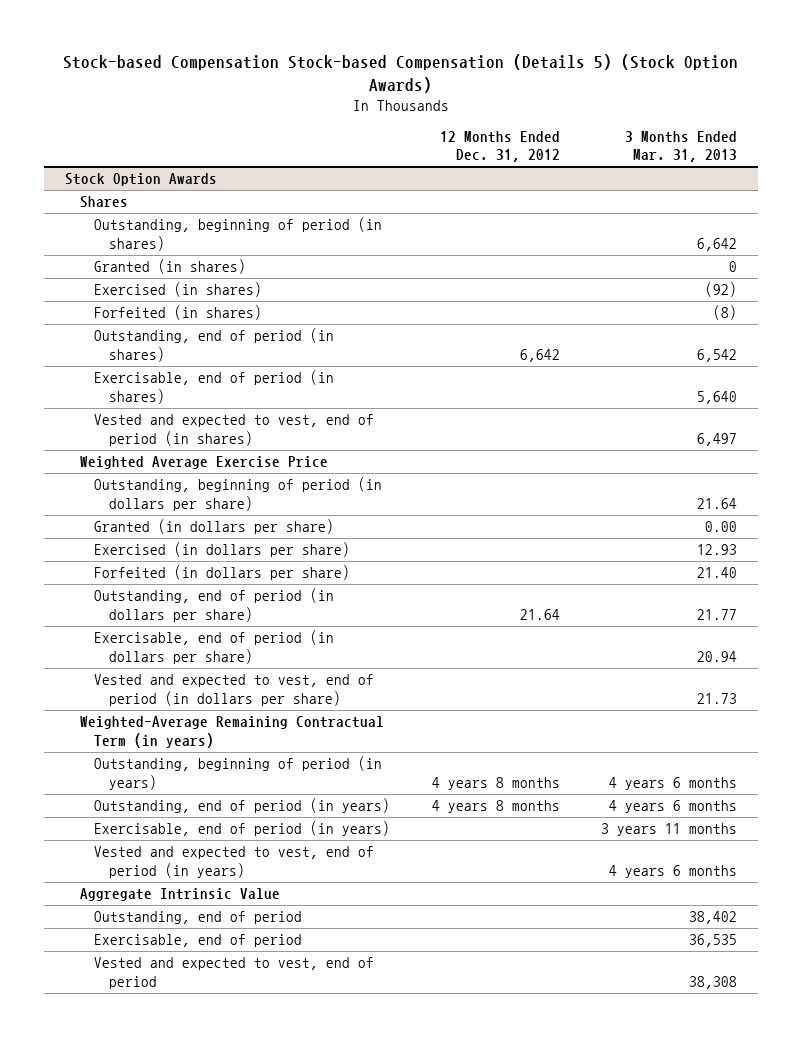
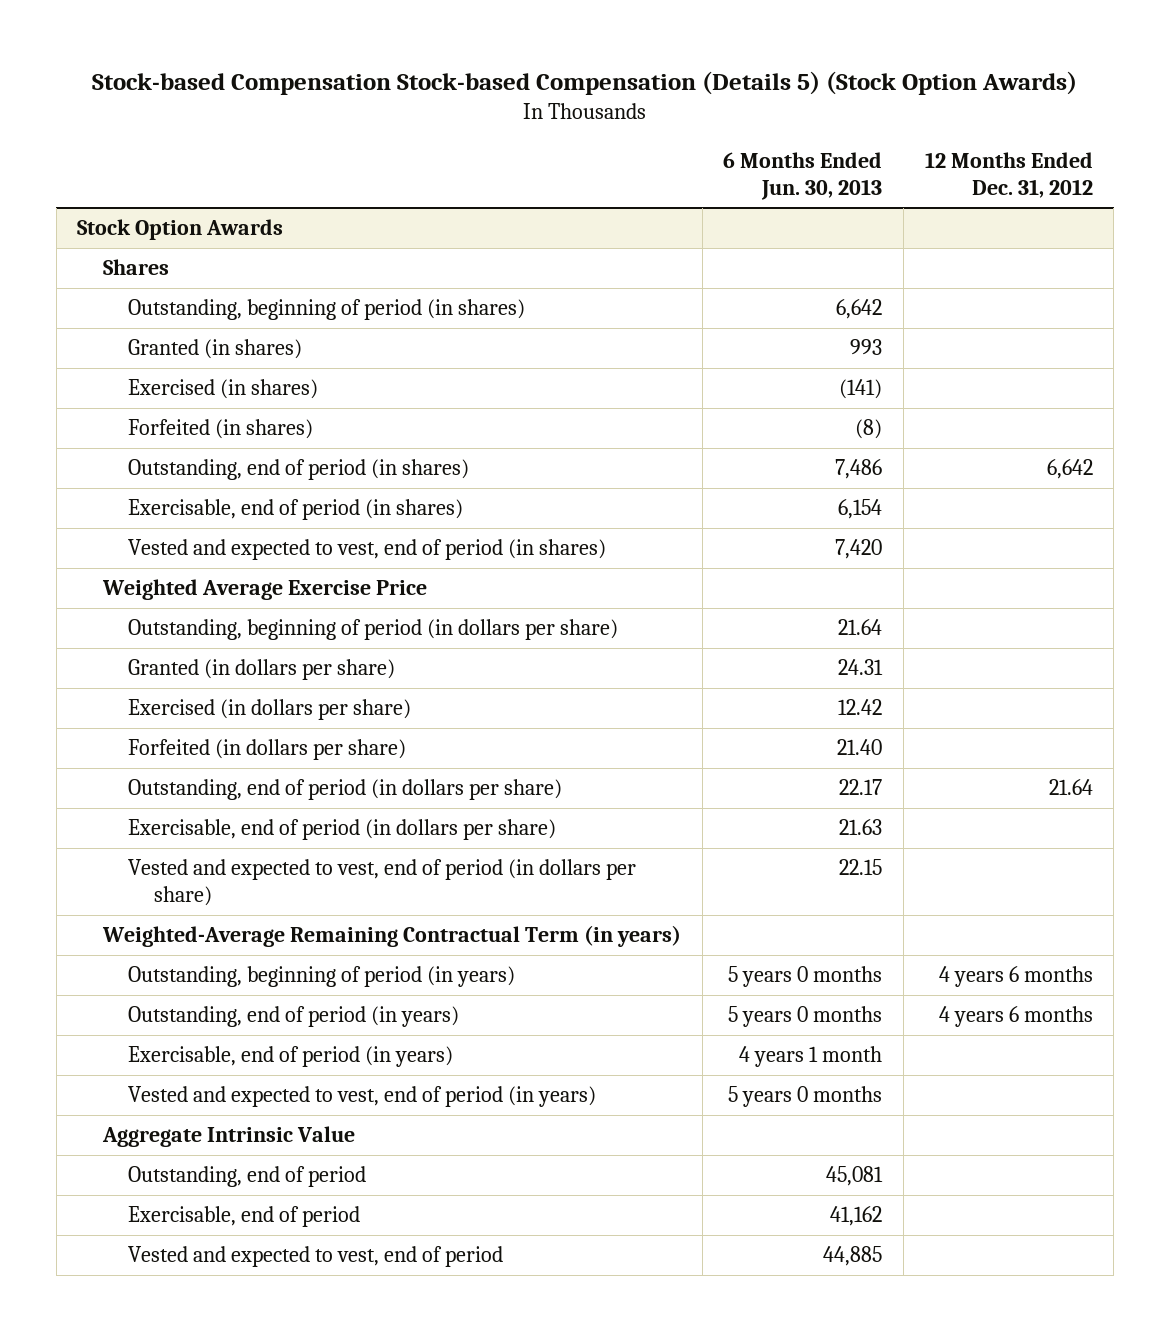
[625,130,738,163] 3 Months Ended Mar. 31, 2013 -> none
none -> [723,151,883,200] 6 Months Ended Jun. 30, 2013
[431,776,560,790] 4 years 8 months -> [938,966,1093,988] 4 years 6 months
[431,800,560,814] 4 years 8 months -> [938,1006,1093,1028] 4 years 6 months

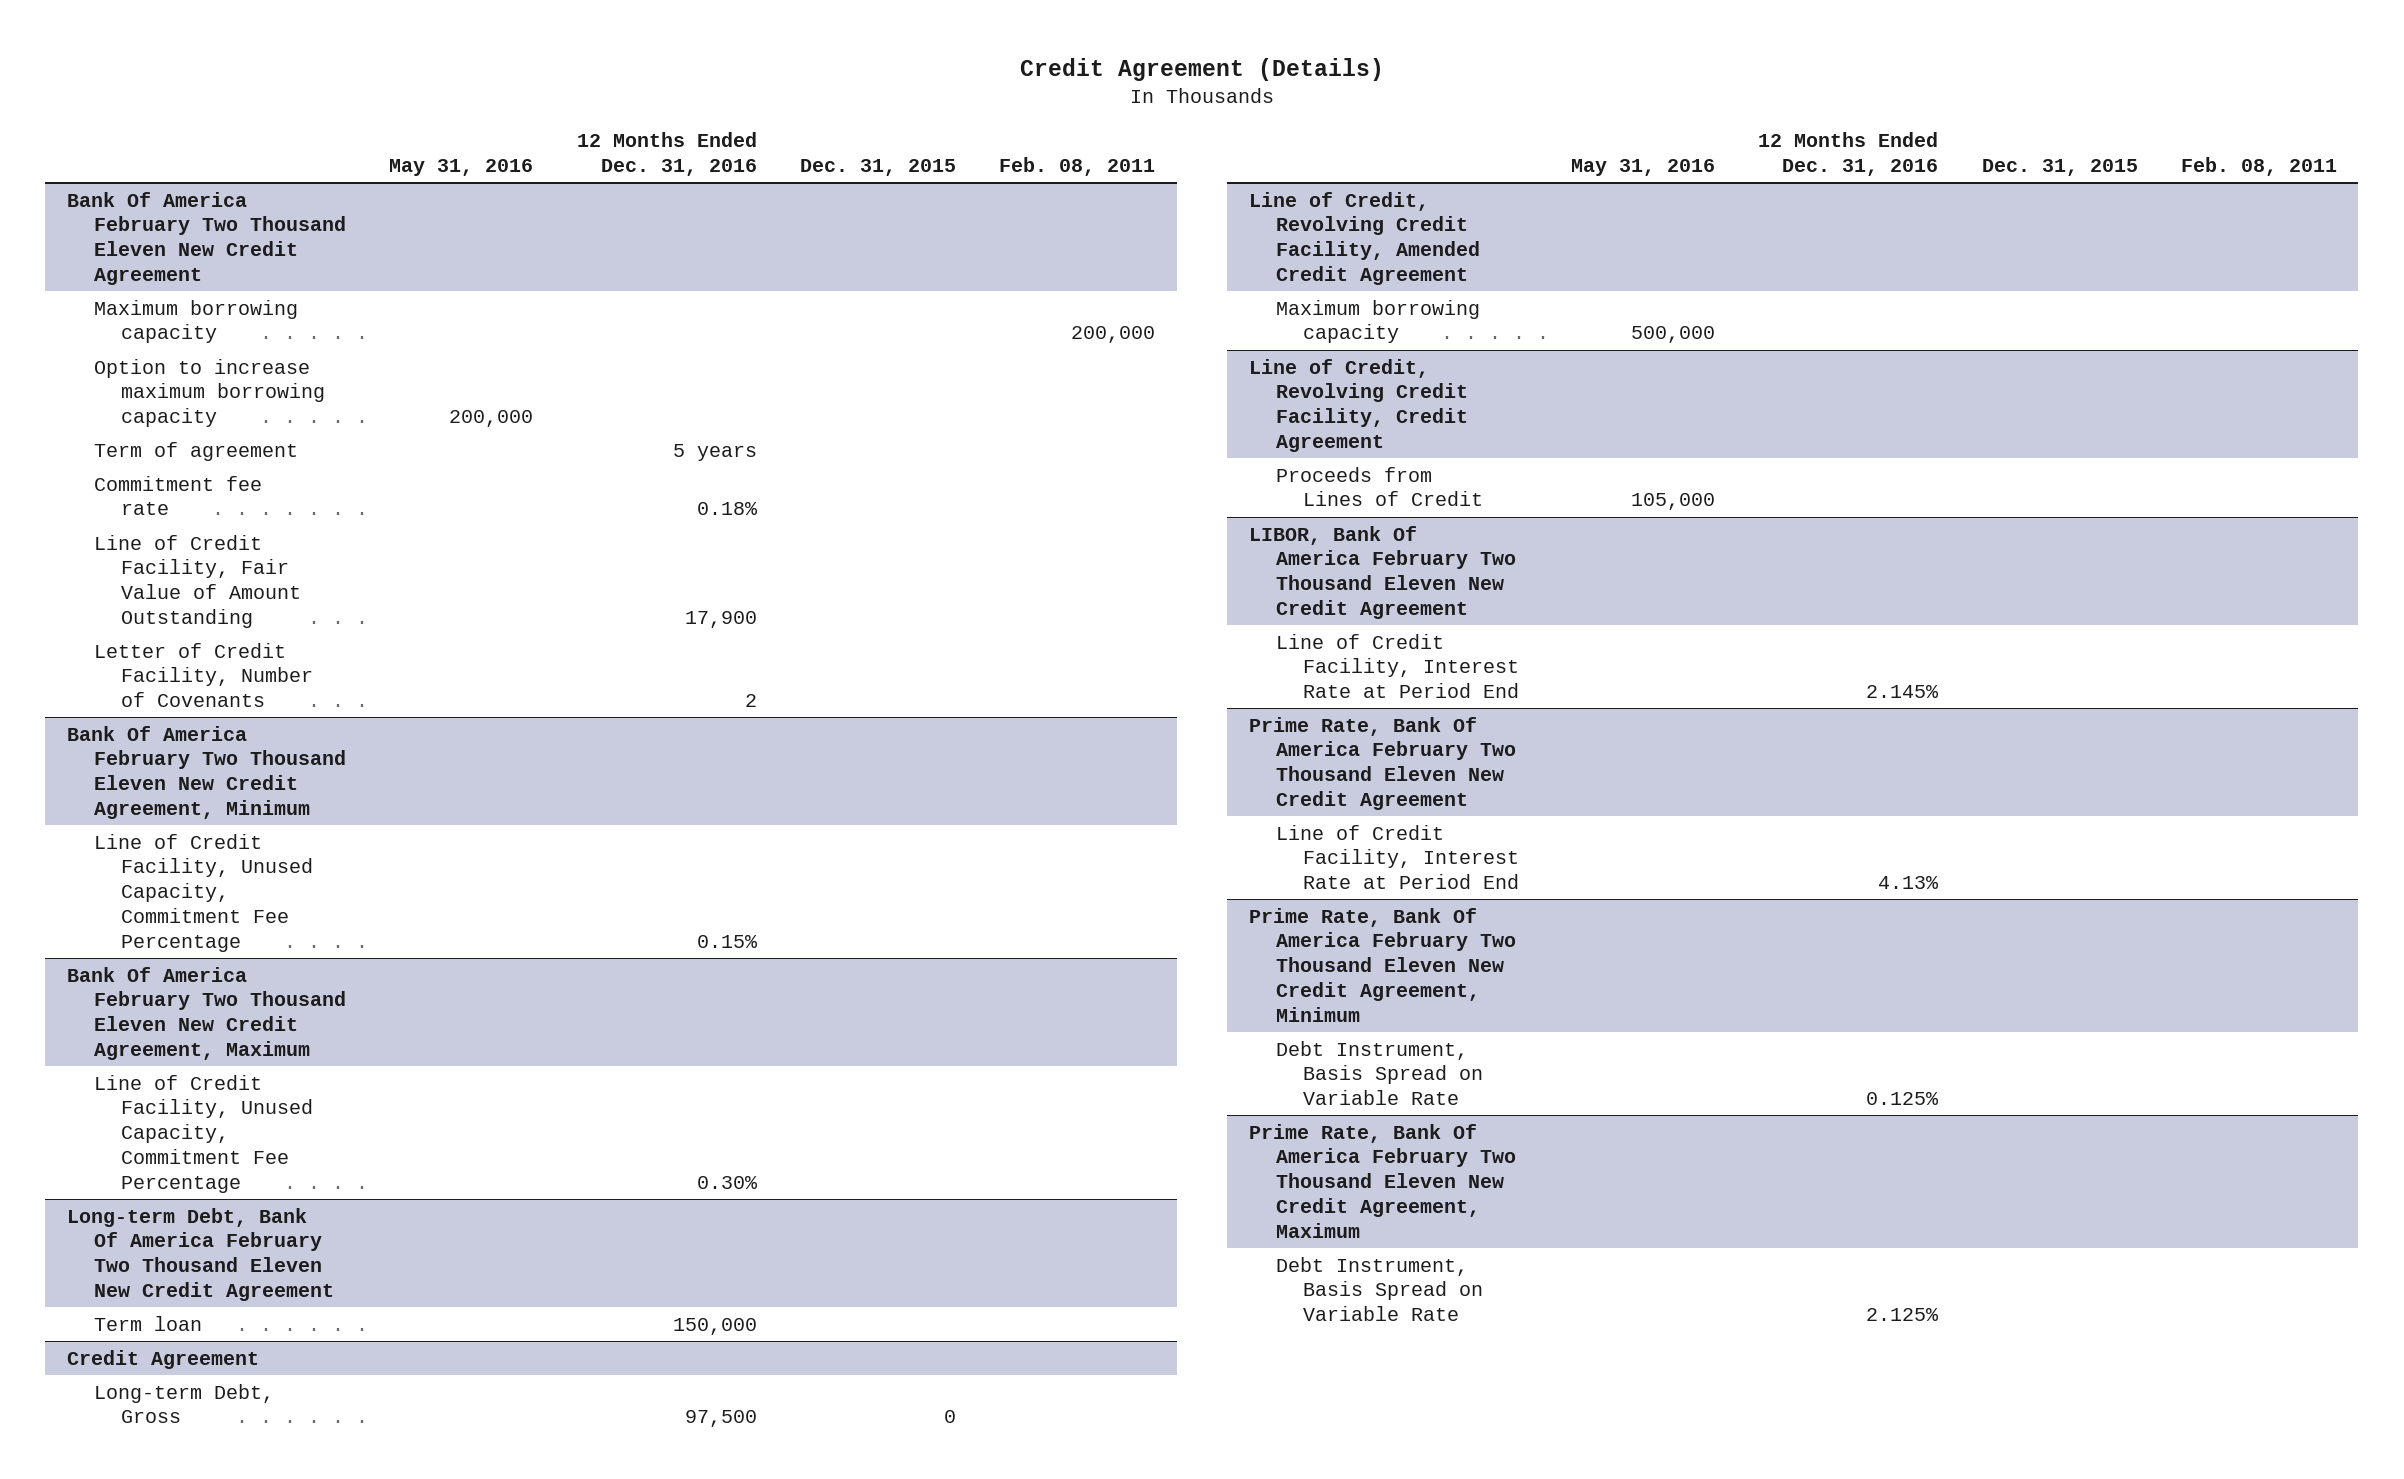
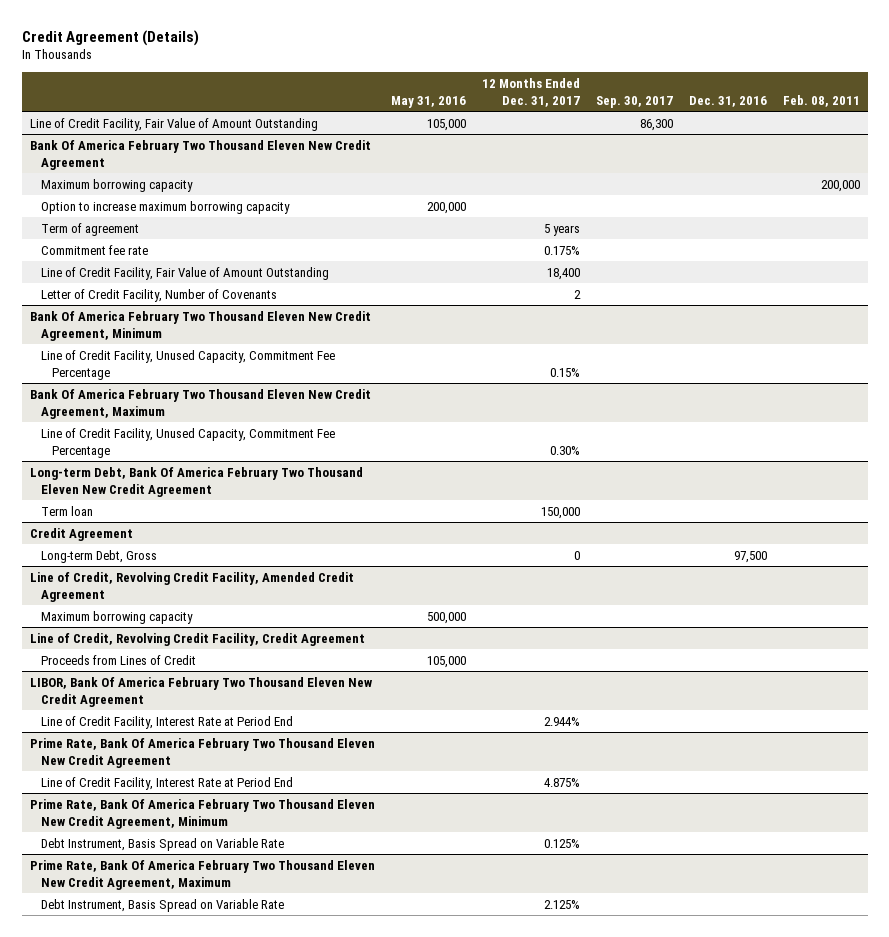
[576,131,757,176] 12 Months Ended Dec. 31, 2016 -> none
[799,158,956,176] Dec. 31, 2015 -> none
none -> [481,78,580,107] 12 Months Ended Dec. 31, 2017
none -> [595,95,673,108] Sep. 30, 2017
none -> [688,95,767,107] Dec. 31, 2016
none -> [29,117,318,131] Line of Credit Facility, Fair Value of Amount Outstanding

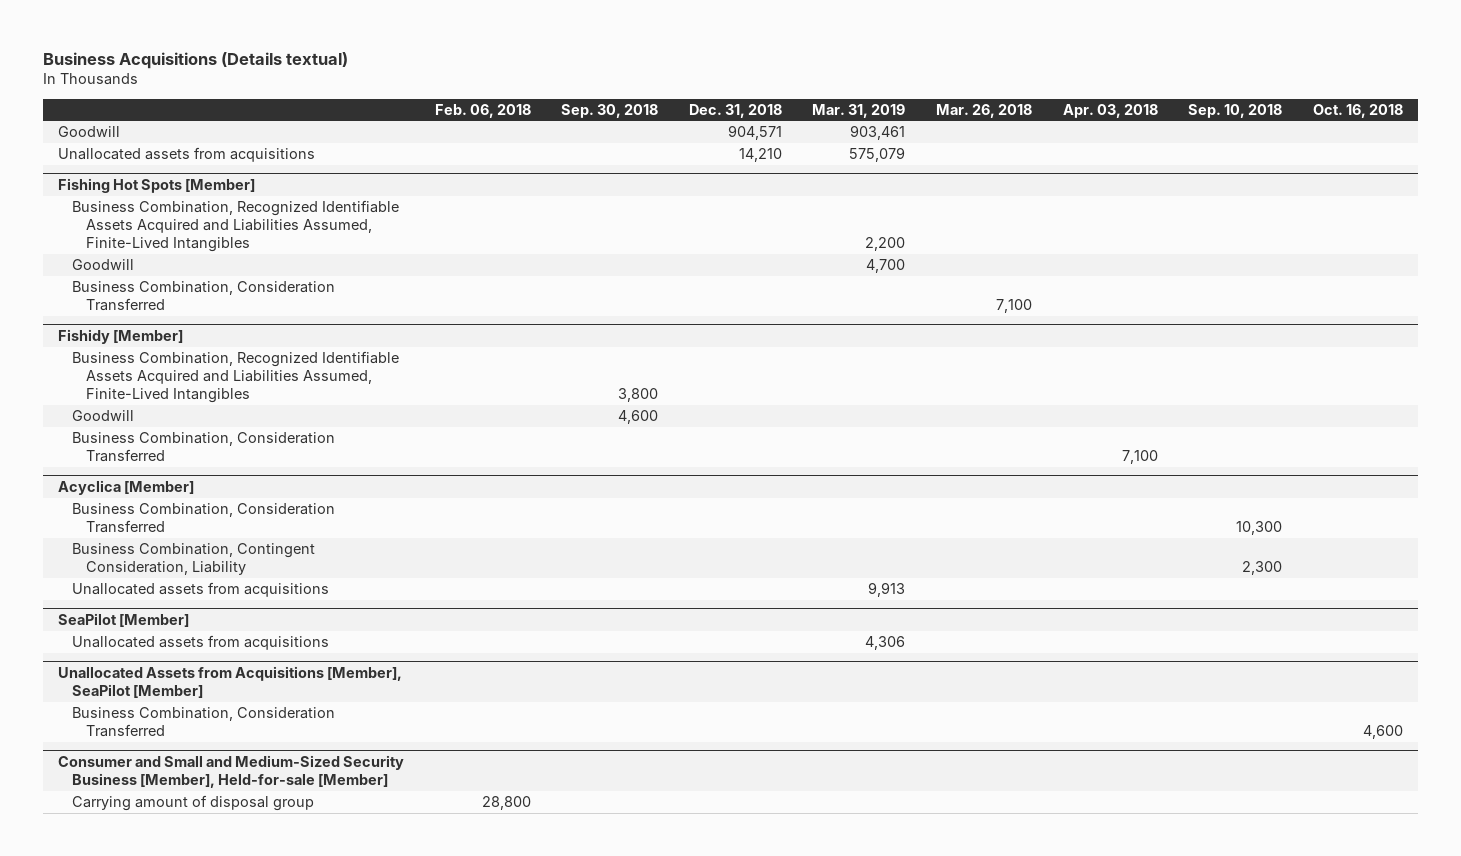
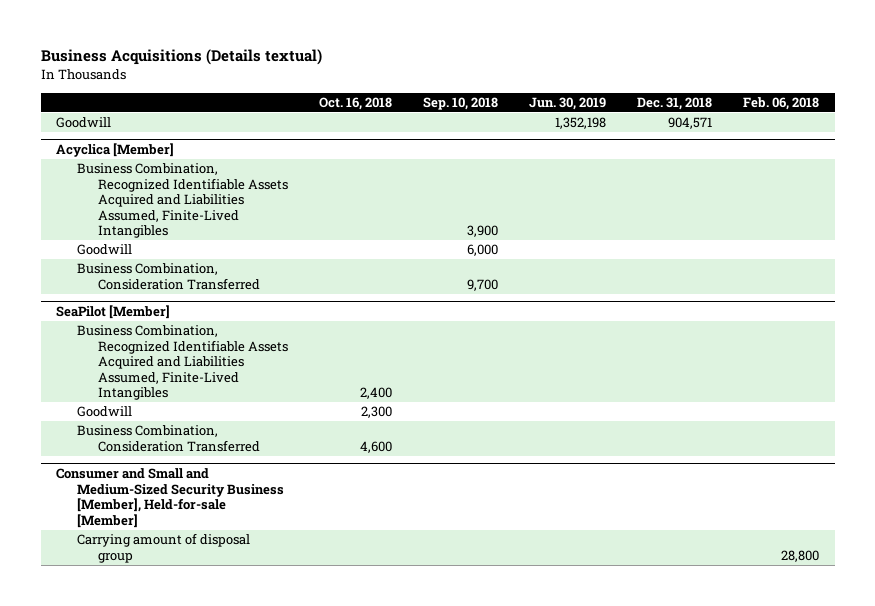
[561,103,659,118] Sep. 30, 2018 -> none
[812,103,906,118] Mar. 31, 2019 -> none
[936,103,1033,118] Mar. 26, 2018 -> none
[1062,103,1158,118] Apr. 03, 2018 -> none
none -> [529,97,607,111] Jun. 30, 2019
[58,147,316,163] Unallocated assets from acquisitions -> none
[58,178,256,194] Fishing Hot Spots [Member] -> none
[72,200,400,253] Business Combination, Recognized Identifiable Assets Acquired and Liabilities Assumed, Finite-Lived Intangibles -> none
[72,259,135,271] Goodwill -> none
[72,281,336,312] Business Combination, Consideration Transferred -> none
[58,329,184,345] Fishidy [Member] -> none
[72,351,400,404] Business Combination, Recognized Identifiable Assets Acquired and Liabilities Assumed, Finite-Lived Intangibles -> none
[72,410,135,422] Goodwill -> none
[72,432,336,463] Business Combination, Consideration Transferred -> none
[72,543,316,576] Business Combination, Contingent Consideration, Liability -> none
[72,582,330,598] Unallocated assets from acquisitions -> none
none -> [77,163,289,239] Business Combination, Recognized Identifiable Assets Acquired and Liabilities Assumed, Finite-Lived Intangibles
none -> [77,244,133,256] Goodwill
[1236,521,1283,536] 10,300 -> [467,278,499,291] 9,700
[72,635,330,651] Unallocated assets from acquisitions -> none
[58,666,403,699] Unallocated Assets from Acquisitions [Member], SeaPilot [Member] -> none
[72,707,336,738] Business Combination, Consideration Transferred -> none
none -> [77,325,289,401] Business Combination, Recognized Identifiable Assets Acquired and Liabilities Assumed, Finite-Lived Intangibles
none -> [77,406,133,418] Goodwill
none -> [77,425,261,452] Business Combination, Consideration Transferred

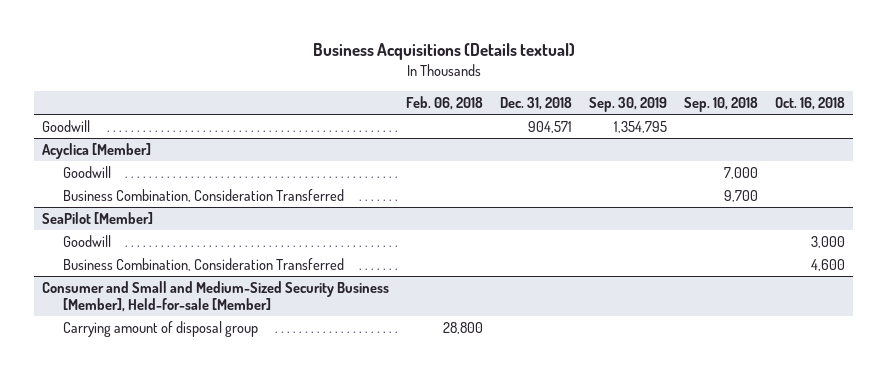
[529,97,607,111] Jun. 30, 2019 -> none
none -> [589,96,668,112] Sep. 30, 2019
[77,163,289,239] Business Combination, Recognized Identifiable Assets Acquired and Liabilities Assumed, Finite-Lived Intangibles -> none
[467,244,499,257] 6,000 -> [723,166,758,179] 7,000
[77,325,289,401] Business Combination, Recognized Identifiable Assets Acquired and Liabilities Assumed, Finite-Lived Intangibles -> none
[361,406,393,419] 2,300 -> [810,235,845,248] 3,000

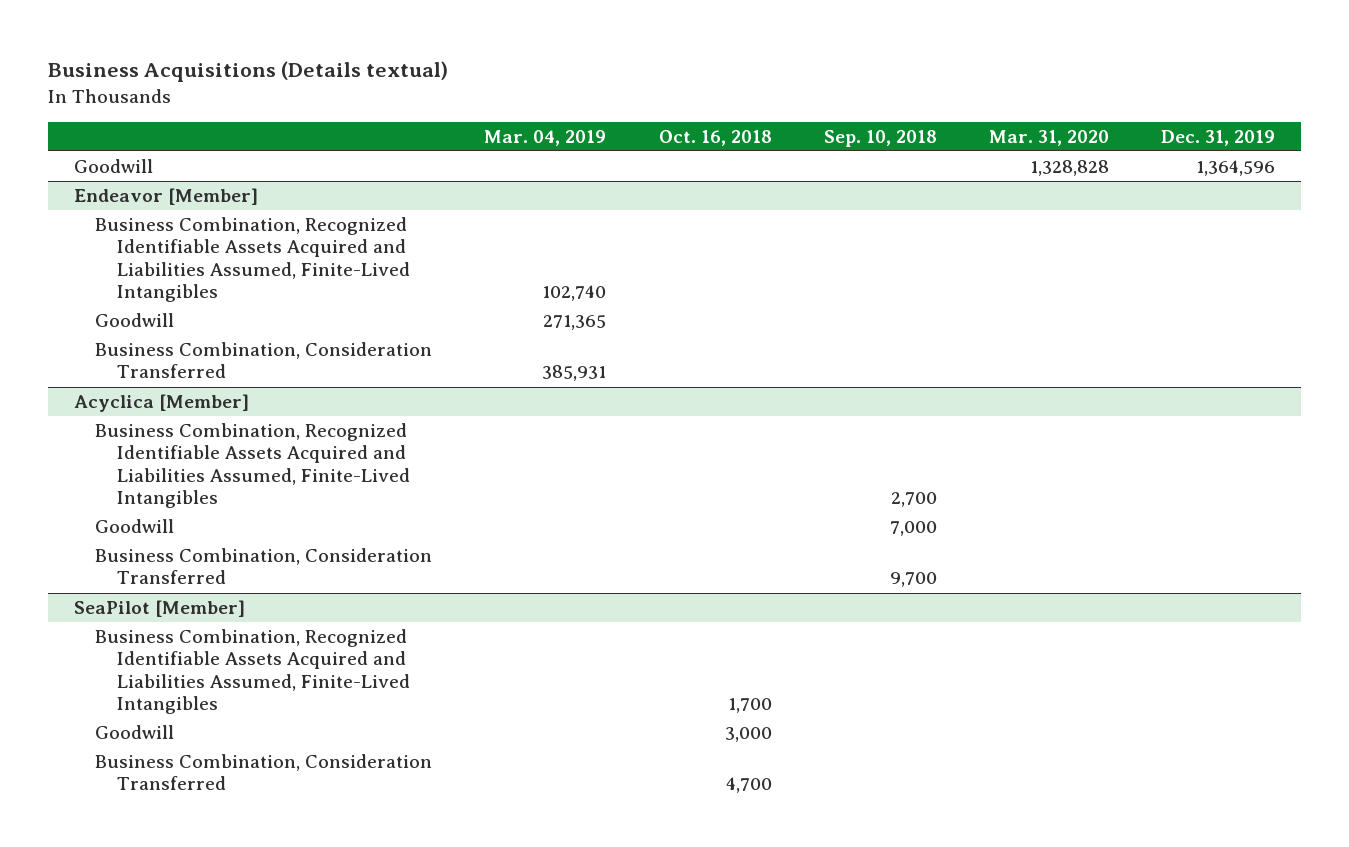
[406,95,484,110] Feb. 06, 2018 -> none
[500,96,573,110] Dec. 31, 2018 -> none
[589,96,668,112] Sep. 30, 2019 -> none
none -> [484,129,607,146] Mar. 04, 2019
none -> [988,129,1109,146] Mar. 31, 2020
none -> [1161,129,1276,146] Dec. 31, 2019
none -> [73,188,258,206] Endeavor [Member]
none -> [95,217,410,303] Business Combination, Recognized Identifiable Assets Acquired and Liabilities Assumed, Finite-Lived Intangibles
none -> [95,313,175,328] Goodwill
none -> [95,342,433,379] Business Combination, Consideration Transferred
none -> [95,423,410,509] Business Combination, Recognized Identifiable Assets Acquired and Liabilities Assumed, Finite-Lived Intangibles
none -> [95,629,410,715] Business Combination, Recognized Identifiable Assets Acquired and Liabilities Assumed, Finite-Lived Intangibles
[42,280,390,312] Consumer and Small and Medium-Sized Security Business [Member], Held-for-sale [Member] -> none
[63,320,259,337] Carrying amount of disposal group -> none
[810,258,845,271] 4,600 -> [725,777,772,794] 4,700

